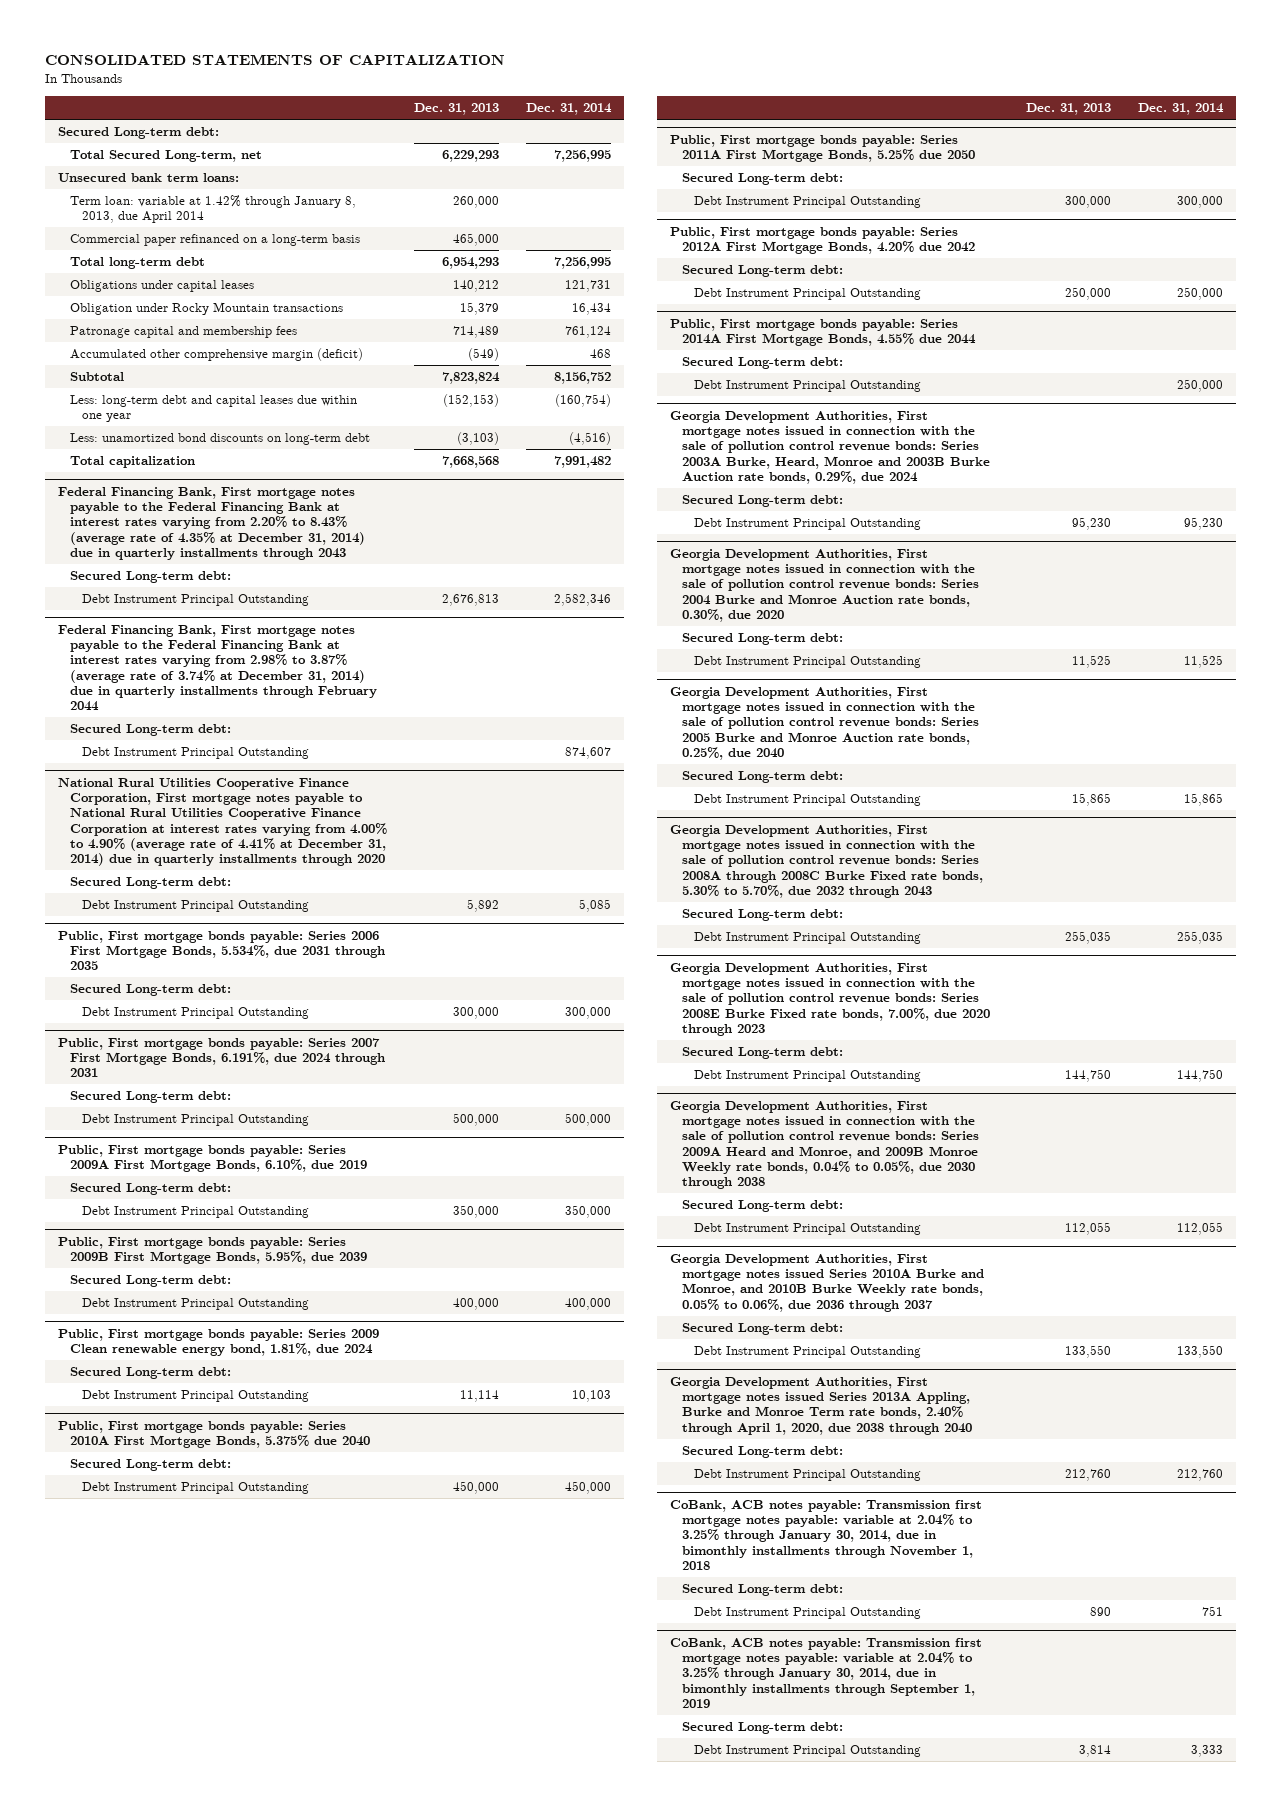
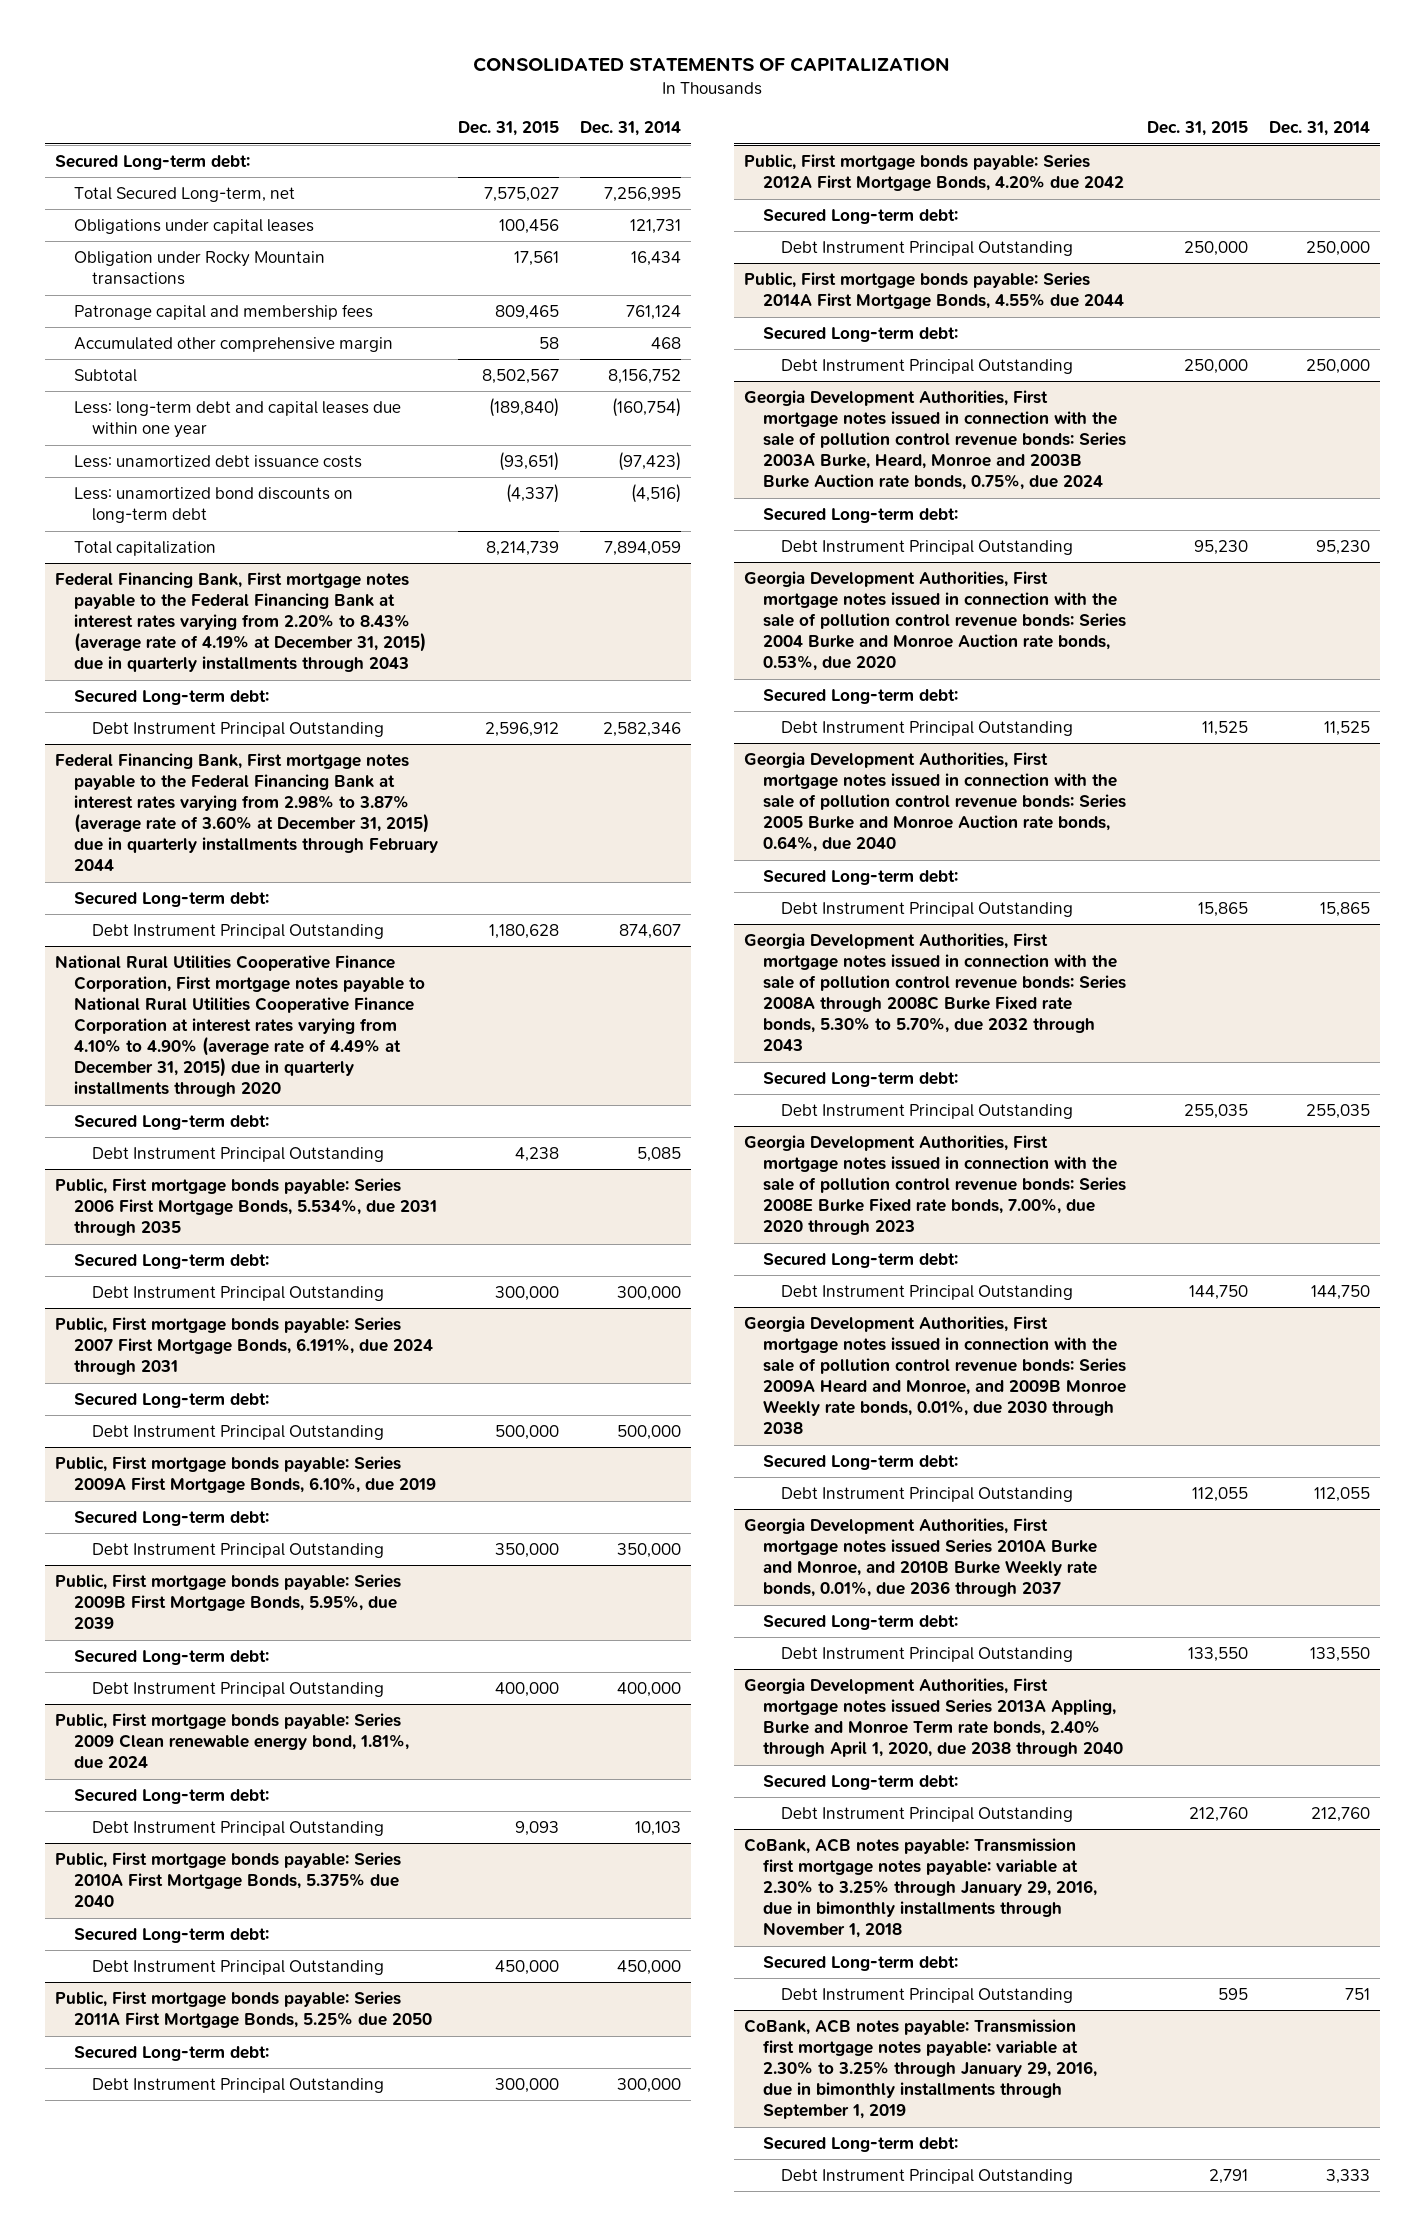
[414,103,500,116] Dec. 31, 2013 -> none
none -> [458,121,560,137] Dec. 31, 2015
[58,173,240,183] Unsecured bank term loans: -> none
[70,195,357,224] Term loan: variable at 1.42% through January 8, 2013, due April 2014 -> none
[70,234,361,247] Commercial paper refinanced on a long-term basis -> none
[70,257,206,270] Total long-term debt -> none
[70,348,364,362] Accumulated other comprehensive margin (deficit) -> [73,337,393,353] Accumulated other comprehensive margin
none -> [73,455,362,469] Less: unamortized debt issuance costs
[553,456,611,469] 7,991,482 -> [603,541,681,557] 7,894,059
[58,486,366,561] Federal Financing Bank, First mortgage notes payable to the Federal Financing Bank at interest rates varying from 2.20% to 8.43% (average rate of 4.35% at December 31, 2014) due in quarterly installments through 2043 -> [54,572,426,673] Federal Financing Bank, First mortgage notes payable to the Federal Financing Bank at interest rates varying from 2.20% to 8.43% (average rate of 4.19% at December 31, 2015) due in quarterly installments through 2043
[58,624,378,712] Federal Financing Bank, First mortgage notes payable to the Federal Financing Bank at interest rates varying from 2.98% to 3.87% (average rate of 3.74% at December 31, 2014) due in quarterly installments through February 2044 -> [54,753,438,872] Federal Financing Bank, First mortgage notes payable to the Federal Financing Bank at interest rates varying from 2.98% to 3.87% (average rate of 3.60% at December 31, 2015) due in quarterly installments through February 2044
[58,777,388,867] National Rural Utilities Cooperative Finance Corporation, First mortgage notes payable to National Rural Utilities Cooperative Finance Corporation at interest rates varying from 4.00% to 4.90% (average rate of 4.41% at December 31, 2014) due in quarterly installments through 2020 -> [54,955,425,1098] National Rural Utilities Cooperative Finance Corporation, First mortgage notes payable to National Rural Utilities Cooperative Finance Corporation at interest rates varying from 4.10% to 4.90% (average rate of 4.49% at December 31, 2015) due in quarterly installments through 2020
[670,410,991,485] Georgia Development Authorities, First mortgage notes issued in connection with the sale of pollution control revenue bonds: Series 2003A Burke, Heard, Monroe and 2003B Burke Auction rate bonds, 0.29%, due 2024 -> [743,390,1126,491] Georgia Development Authorities, First mortgage notes issued in connection with the sale of pollution control revenue bonds: Series 2003A Burke, Heard, Monroe and 2003B Burke Auction rate bonds, 0.75%, due 2024
[670,548,980,623] Georgia Development Authorities, First mortgage notes issued in connection with the sale of pollution control revenue bonds: Series 2004 Burke and Monroe Auction rate bonds, 0.30%, due 2020 -> [743,571,1126,672] Georgia Development Authorities, First mortgage notes issued in connection with the sale of pollution control revenue bonds: Series 2004 Burke and Monroe Auction rate bonds, 0.53%, due 2020
[670,686,980,761] Georgia Development Authorities, First mortgage notes issued in connection with the sale of pollution control revenue bonds: Series 2005 Burke and Monroe Auction rate bonds, 0.25%, due 2040 -> [743,752,1126,853] Georgia Development Authorities, First mortgage notes issued in connection with the sale of pollution control revenue bonds: Series 2005 Burke and Monroe Auction rate bonds, 0.64%, due 2040
[670,1100,980,1190] Georgia Development Authorities, First mortgage notes issued in connection with the sale of pollution control revenue bonds: Series 2009A Heard and Monroe, and 2009B Monroe Weekly rate bonds, 0.04% to 0.05%, due 2030 through 2038 -> [743,1316,1126,1435] Georgia Development Authorities, First mortgage notes issued in connection with the sale of pollution control revenue bonds: Series 2009A Heard and Monroe, and 2009B Monroe Weekly rate bonds, 0.01%, due 2030 through 2038
[670,1253,985,1312] Georgia Development Authorities, First mortgage notes issued Series 2010A Burke and Monroe, and 2010B Burke Weekly rate bonds, 0.05% to 0.06%, due 2036 through 2037 -> [743,1518,1097,1598] Georgia Development Authorities, First mortgage notes issued Series 2010A Burke and Monroe, and 2010B Burke Weekly rate bonds, 0.01%, due 2036 through 2037
[670,1499,983,1571] CoBank, ACB notes payable: Transmission first mortgage notes payable: variable at 2.04% to 3.25% through January 30, 2014, due in bimonthly installments through November 1, 2018 -> [743,1838,1097,1939] CoBank, ACB notes payable: Transmission first mortgage notes payable: variable at 2.30% to 3.25% through January 29, 2016, due in bimonthly installments through November 1, 2018
[670,1637,983,1709] CoBank, ACB notes payable: Transmission first mortgage notes payable: variable at 2.04% to 3.25% through January 30, 2014, due in bimonthly installments through September 1, 2019 -> [743,2019,1097,2120] CoBank, ACB notes payable: Transmission first mortgage notes payable: variable at 2.30% to 3.25% through January 29, 2016, due in bimonthly installments through September 1, 2019

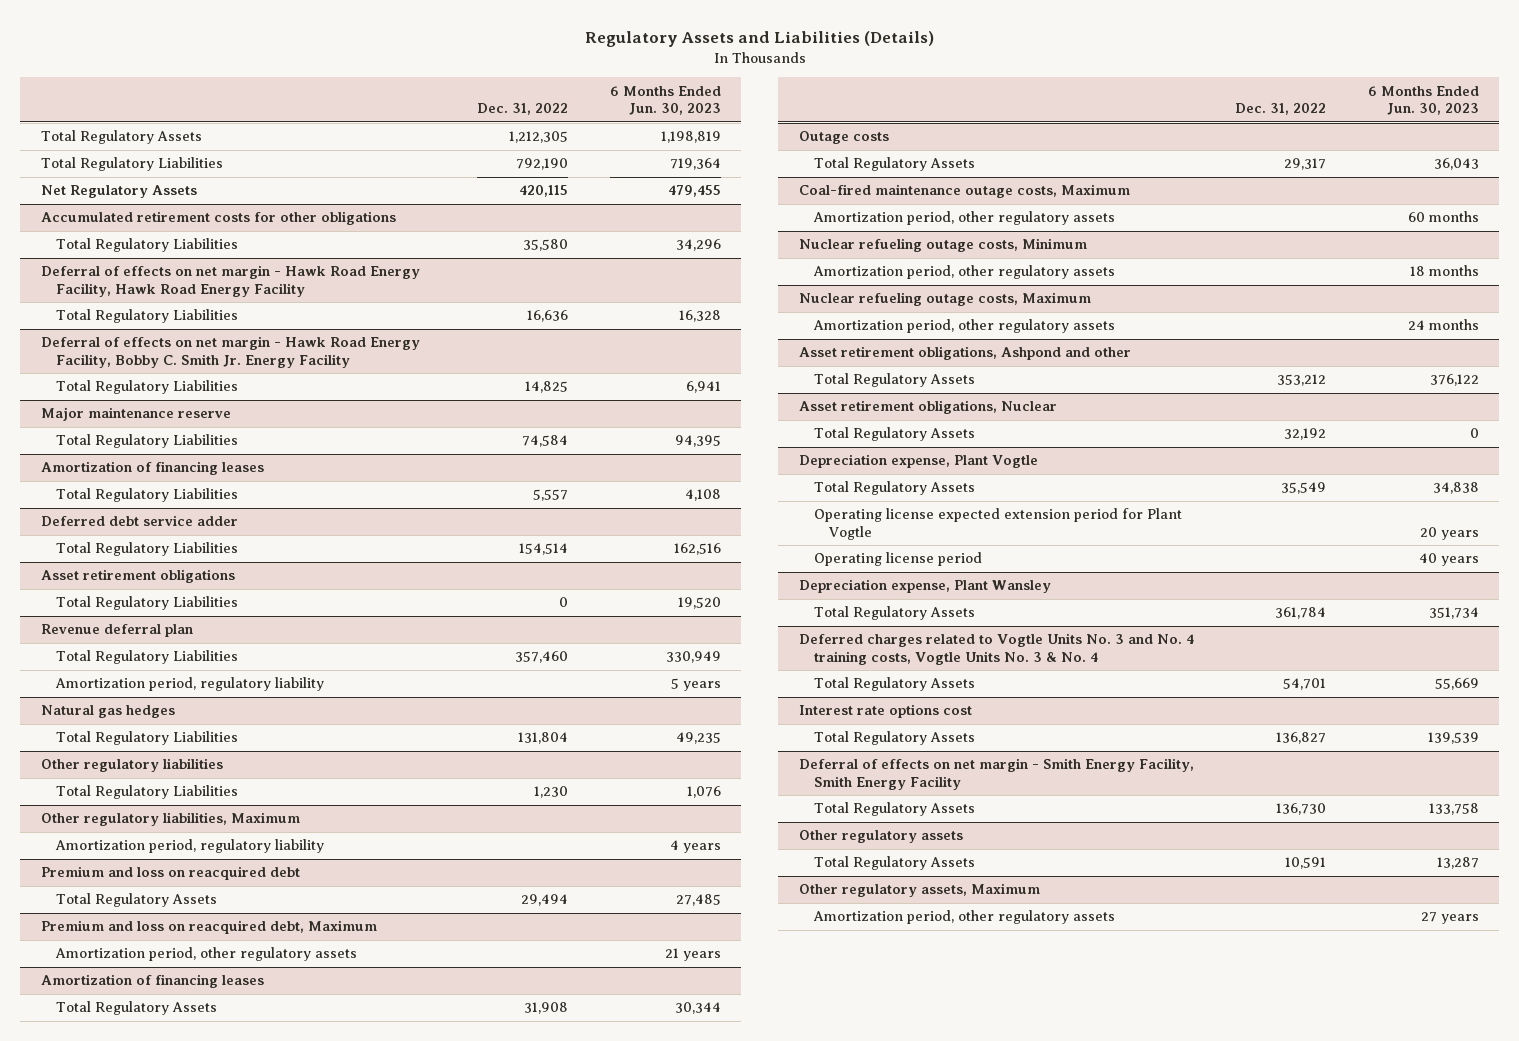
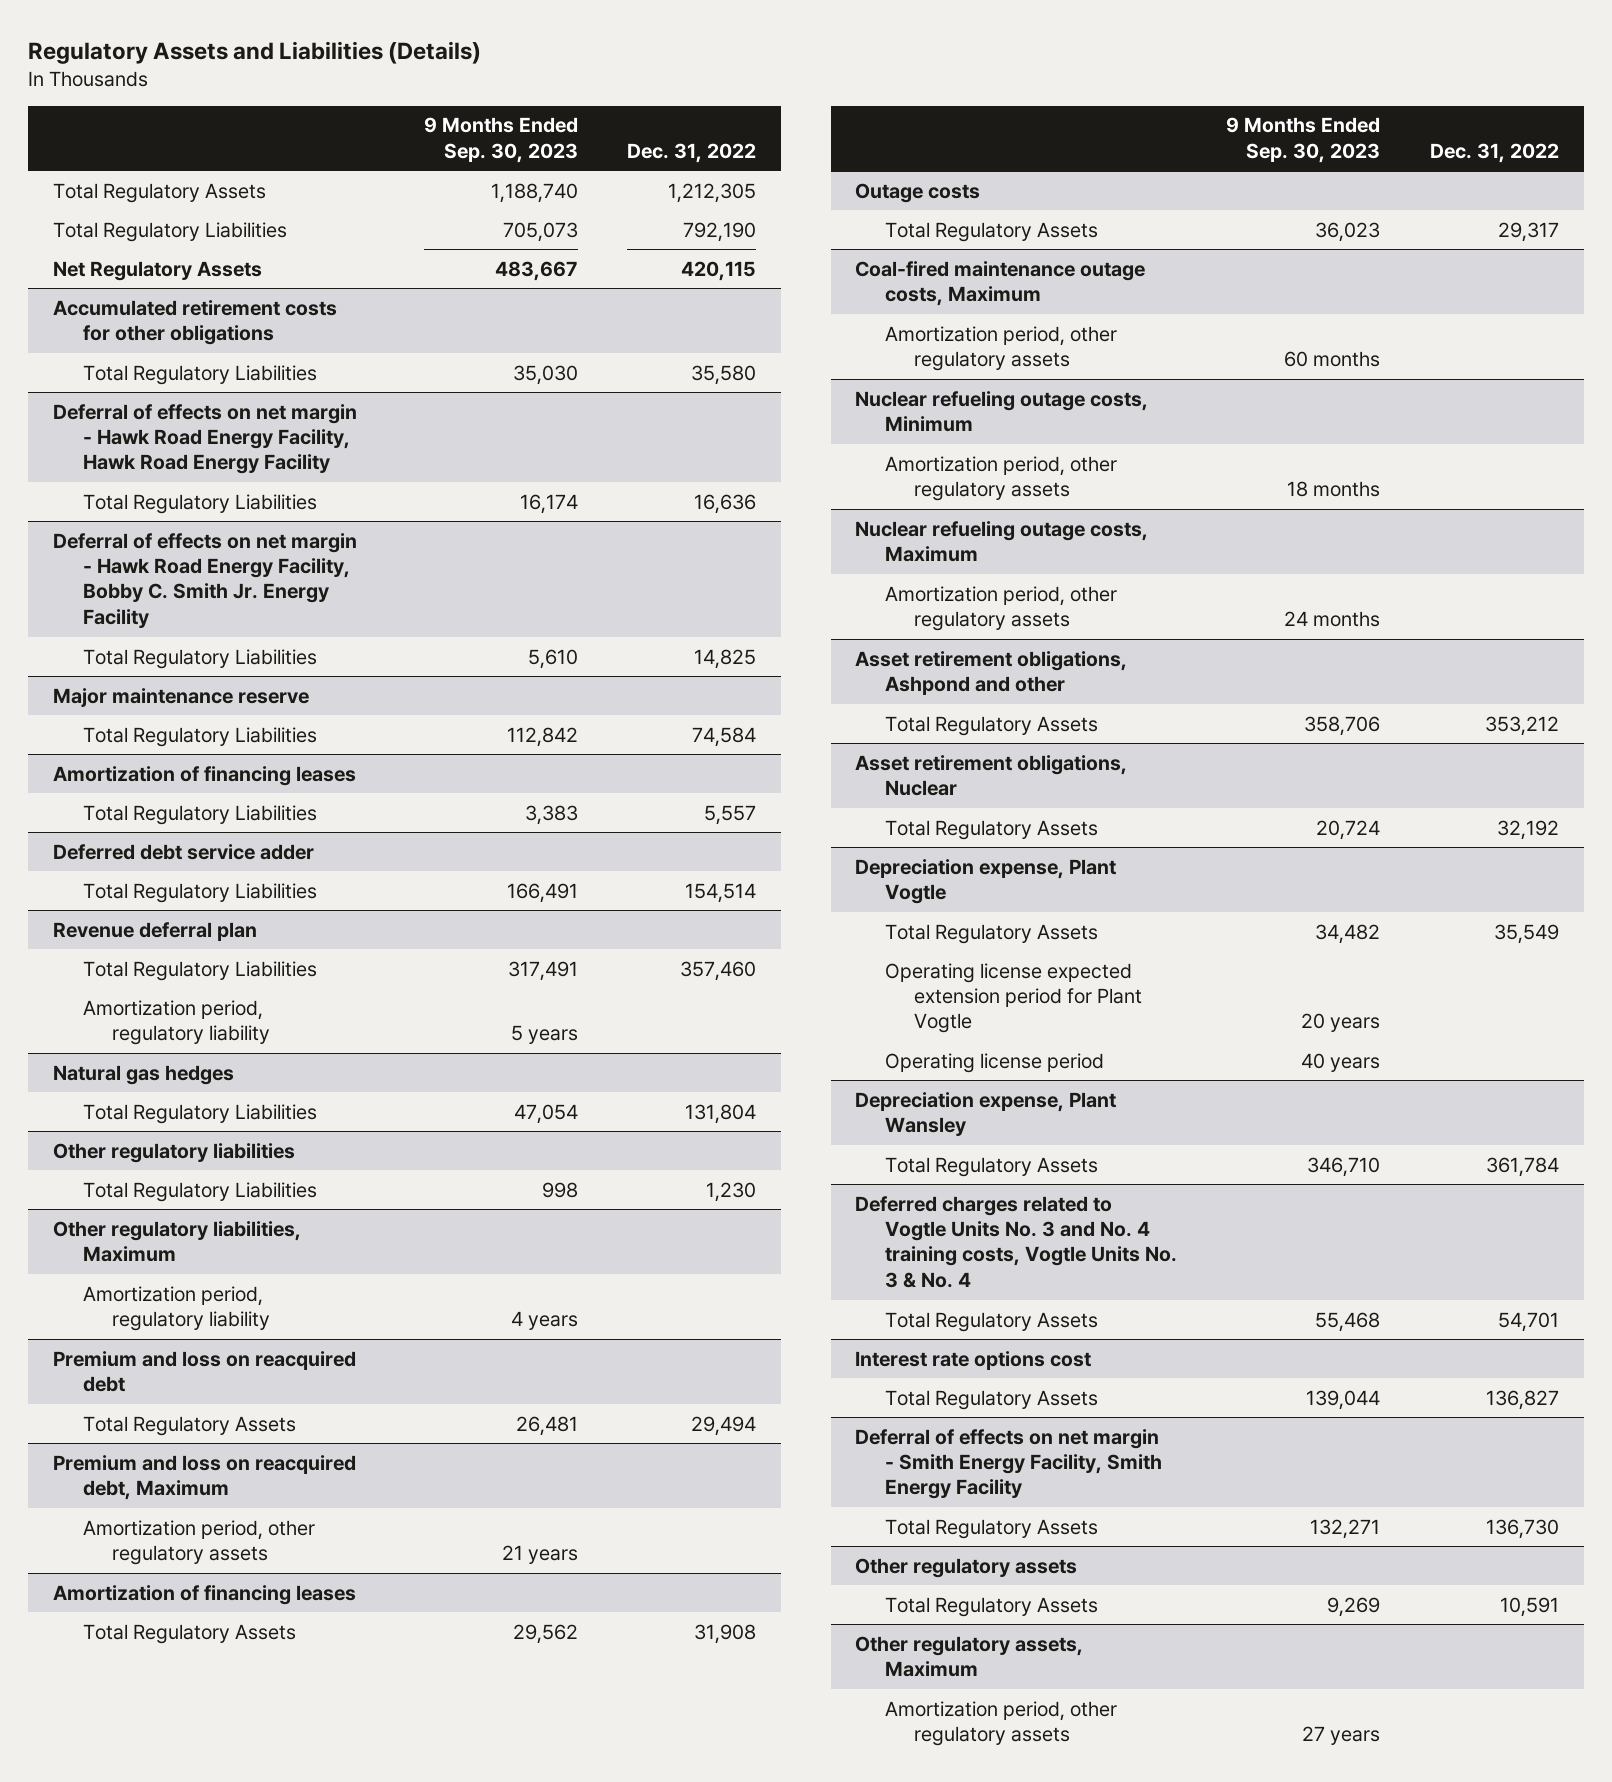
[609,85,721,116] 6 Months Ended Jun. 30, 2023 -> none
none -> [423,117,578,163] 9 Months Ended Sep. 30, 2023
[40,569,235,584] Asset retirement obligations -> none
[55,596,238,611] Total Regulatory Liabilities -> none

